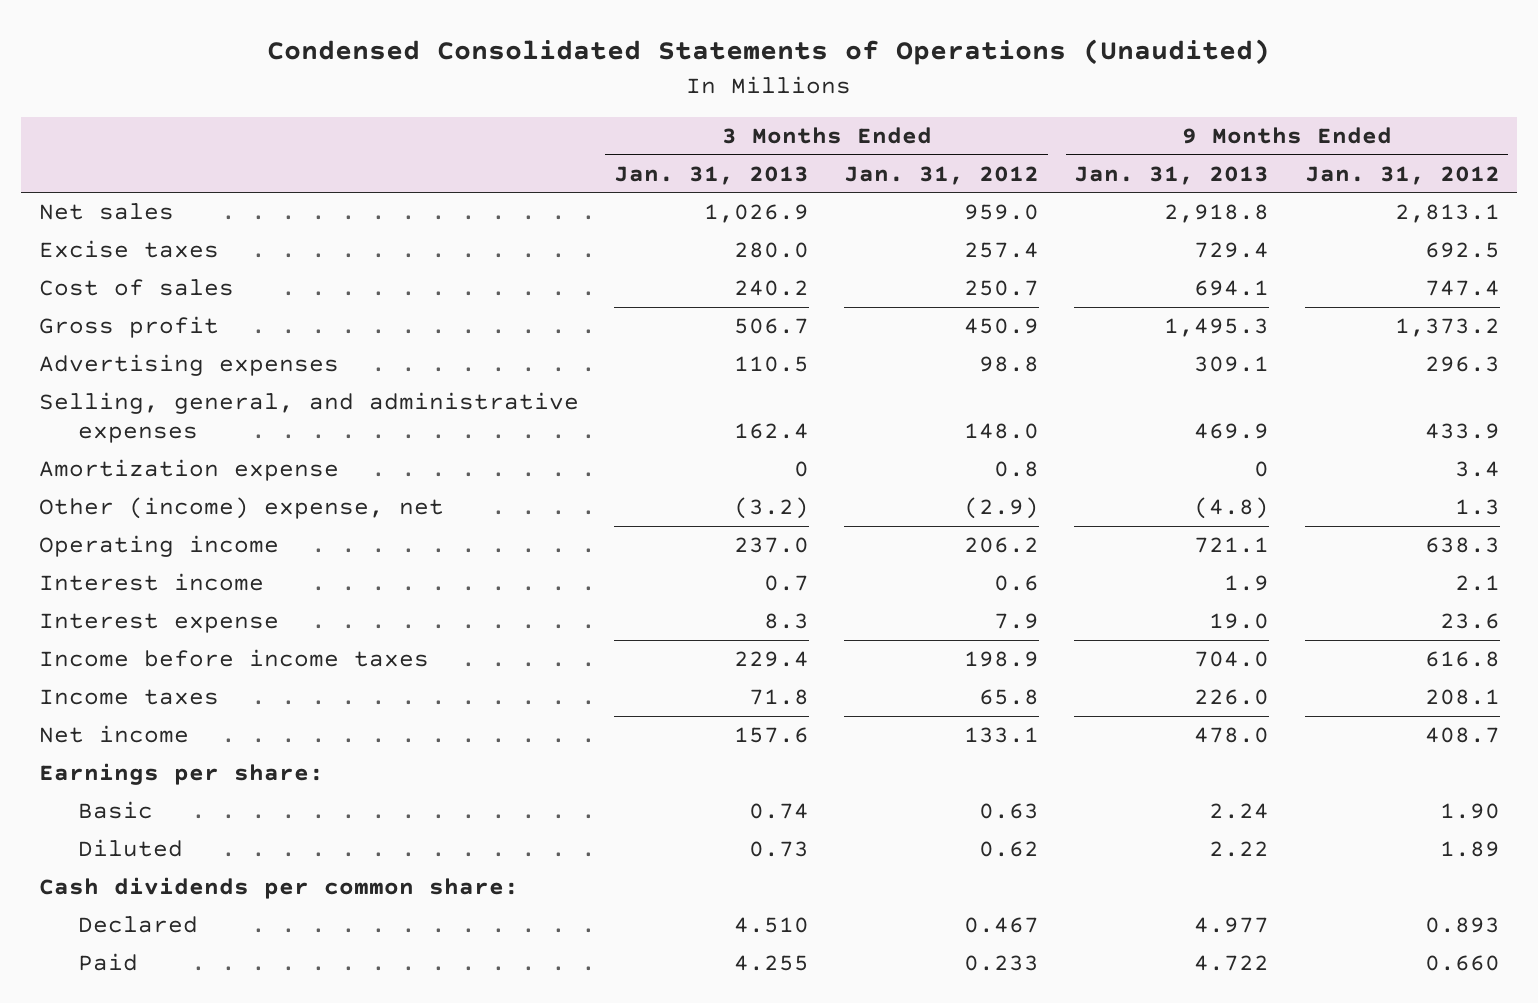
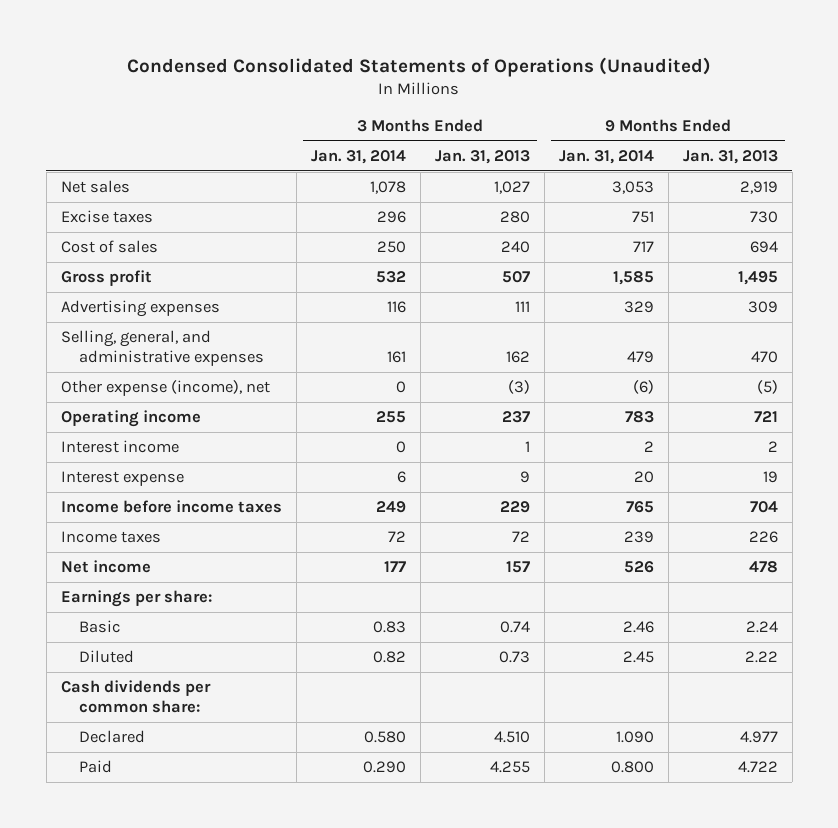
[844,165,1040,185] Jan. 31, 2012 -> none
[1304,165,1500,185] Jan. 31, 2012 -> none
none -> [310,149,406,164] Jan. 31, 2014
none -> [558,149,654,164] Jan. 31, 2014
[38,459,339,482] Amortization expense -> none
[704,204,810,224] 1,026.9 -> [493,181,530,195] 1,027
[1164,204,1270,224] 2,918.8 -> [739,181,778,195] 2,919
[734,242,810,259] 280.0 -> [499,211,530,224] 280
[1194,242,1270,259] 729.4 -> [749,211,778,224] 730
[734,280,810,297] 240.2 -> [500,241,530,254] 240
[1194,280,1270,297] 694.1 -> [749,241,778,254] 694
[734,318,810,335] 506.7 -> [501,271,530,284] 507
[1164,318,1270,338] 1,495.3 -> [737,271,778,286] 1,495
[734,356,810,373] 110.5 -> [514,301,530,313] 111
[1194,356,1270,373] 309.1 -> [747,301,778,314] 309
[734,423,810,440] 162.4 -> [505,351,530,364] 162
[1194,423,1270,440] 469.9 -> [750,351,778,364] 470
[38,497,444,520] Other (income) expense, net -> [60,380,270,397] Other expense (income), net
[734,497,810,520] (3.2) -> [507,380,530,395] (3)
[1194,497,1270,520] (4.8) -> [756,380,778,395] (5)
[734,537,810,554] 237.0 -> [501,411,530,424] 237
[1194,537,1270,554] 721.1 -> [753,411,778,423] 721
[764,575,810,592] 0.7 -> [524,441,530,453] 1
[1224,575,1270,592] 1.9 -> [767,441,778,453] 2
[764,613,810,630] 8.3 -> [519,471,530,484] 9
[1209,613,1270,630] 19.0 -> [762,471,778,484] 19
[734,651,810,668] 229.4 -> [499,501,530,514] 229
[1194,651,1270,668] 704.0 -> [749,501,778,514] 704
[749,689,810,706] 71.8 -> [511,531,530,543] 72
[1194,689,1270,706] 226.0 -> [748,531,778,544] 226
[734,727,810,744] 157.6 -> [505,561,530,574] 157
[1194,727,1270,744] 478.0 -> [748,561,778,574] 478

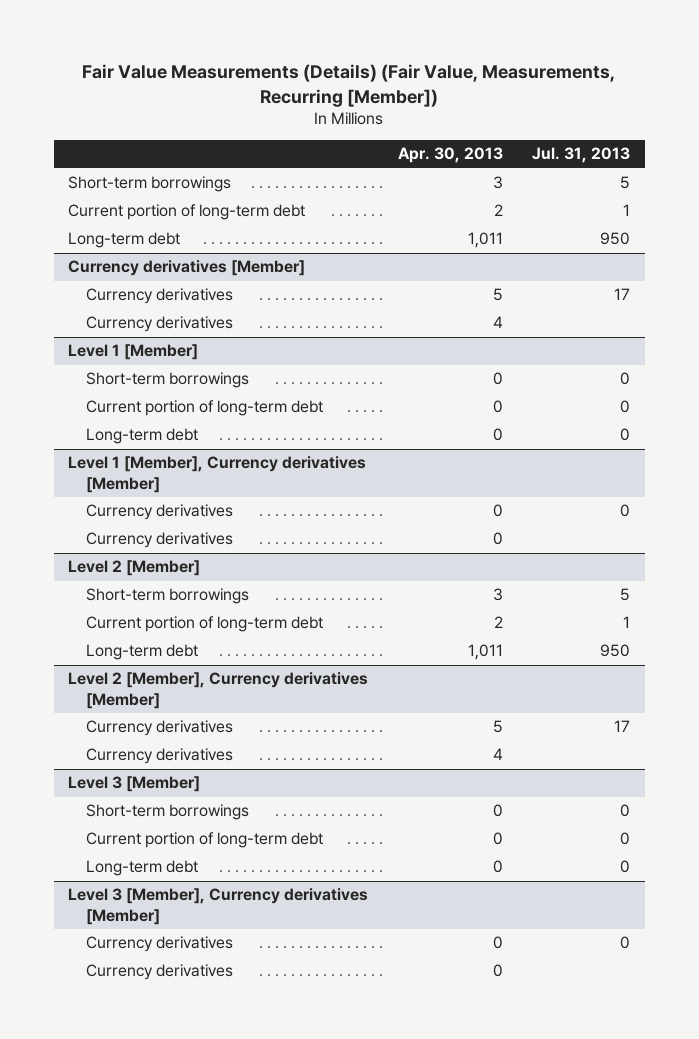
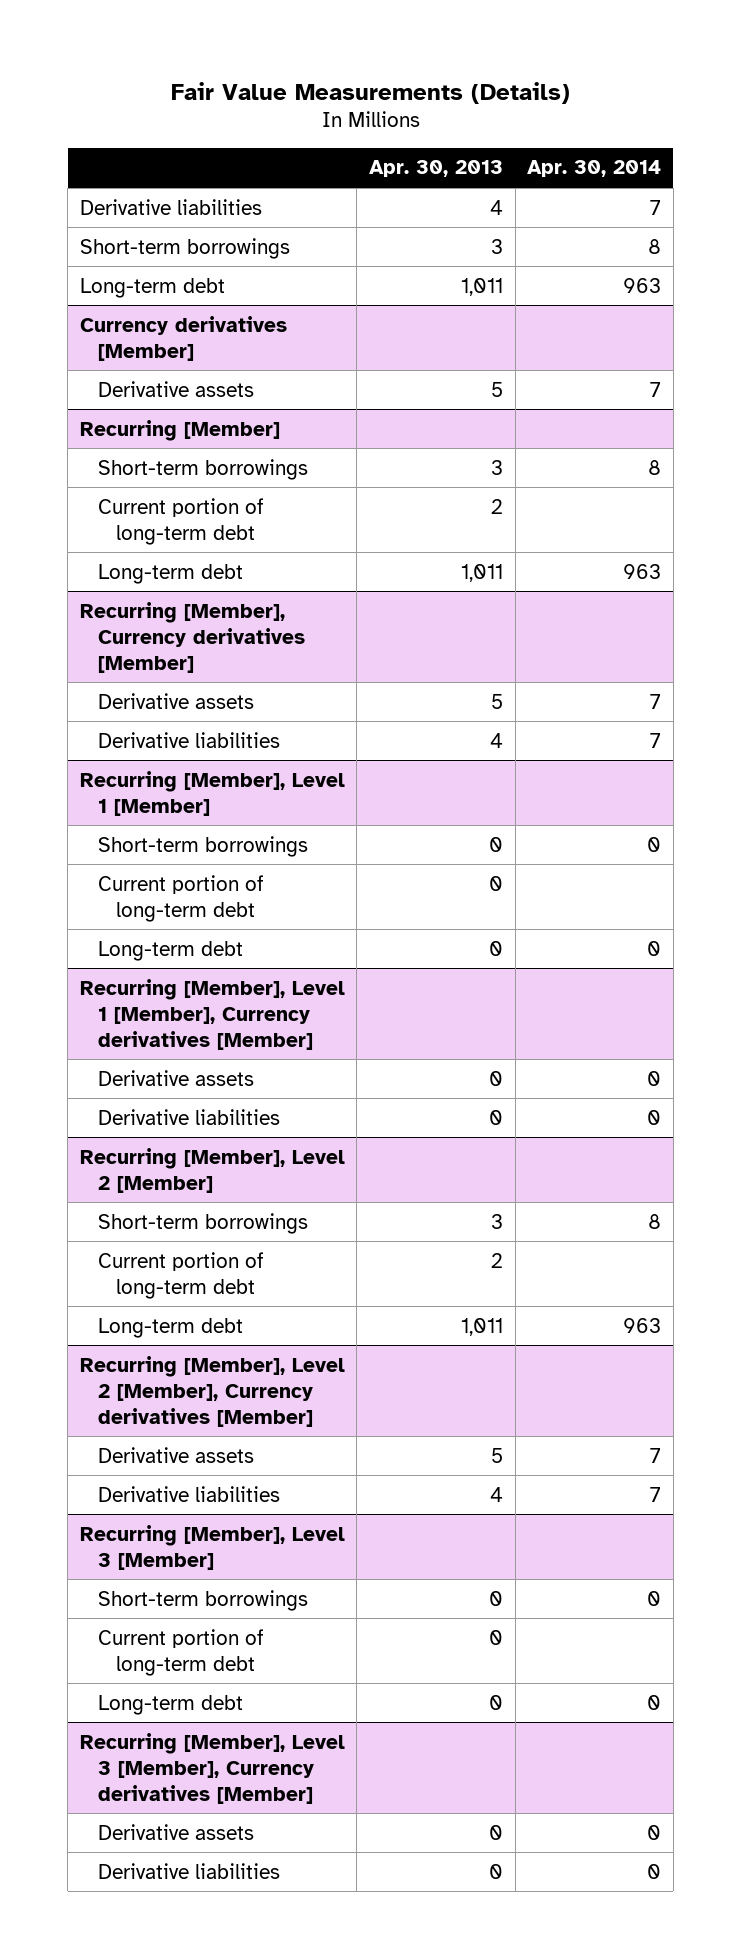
[82,64,616,107] Fair Value Measurements (Details) (Fair Value, Measurements, Recurring [Member]) -> [170,81,570,104] Fair Value Measurements (Details)
[532,147,631,164] Jul. 31, 2013 -> none
none -> [527,160,662,178] Apr. 30, 2014
none -> [79,198,262,215] Derivative liabilities
[68,204,306,221] Current portion of long-term debt -> none
[86,316,234,333] Currency derivatives -> none
[86,288,234,305] Currency derivatives -> [97,380,254,397] Derivative assets
none -> [79,419,280,441] Recurring [Member]
none -> [97,458,308,480] Short-term borrowings
none -> [97,497,264,545] Current portion of long-term debt
none -> [97,563,243,584] Long-term debt
none -> [79,601,305,673] Recurring [Member], Currency derivatives [Member]
none -> [97,692,254,709] Derivative assets
none -> [97,731,280,748] Derivative liabilities
[68,344,199,361] Level 1 [Member] -> [79,770,345,816] Recurring [Member], Level 1 [Member]
[86,532,234,549] Currency derivatives -> none
[68,456,367,493] Level 1 [Member], Currency derivatives [Member] -> [79,978,345,1050] Recurring [Member], Level 1 [Member], Currency derivatives [Member]
[86,504,234,521] Currency derivatives -> [97,1069,254,1086] Derivative assets
none -> [97,1108,280,1125] Derivative liabilities
[68,560,201,577] Level 2 [Member] -> [79,1147,345,1193] Recurring [Member], Level 2 [Member]
[86,748,234,765] Currency derivatives -> none
[68,672,369,709] Level 2 [Member], Currency derivatives [Member] -> [79,1355,345,1427] Recurring [Member], Level 2 [Member], Currency derivatives [Member]
[86,720,234,737] Currency derivatives -> [97,1446,254,1463] Derivative assets
none -> [97,1485,280,1502] Derivative liabilities
[68,776,201,793] Level 3 [Member] -> [79,1524,345,1570] Recurring [Member], Level 3 [Member]
[86,964,234,981] Currency derivatives -> none
[68,888,369,925] Level 3 [Member], Currency derivatives [Member] -> [79,1732,345,1804] Recurring [Member], Level 3 [Member], Currency derivatives [Member]
[86,936,234,953] Currency derivatives -> [97,1823,254,1840] Derivative assets
none -> [97,1862,280,1879] Derivative liabilities

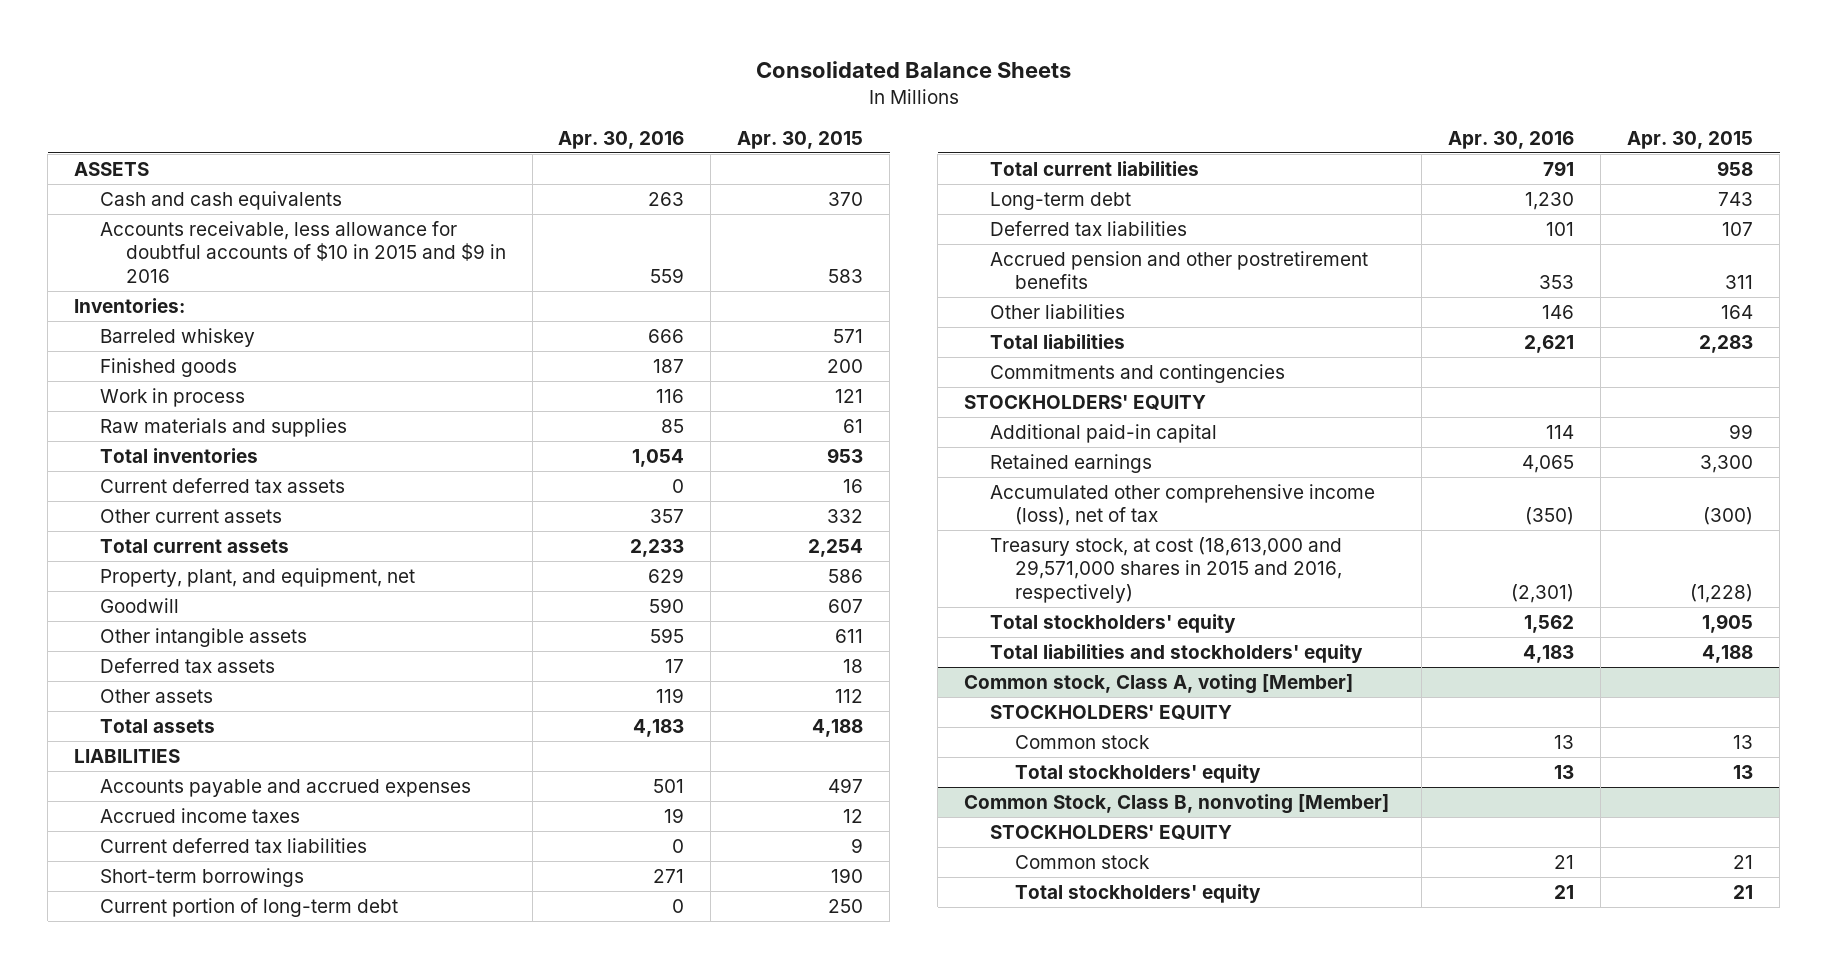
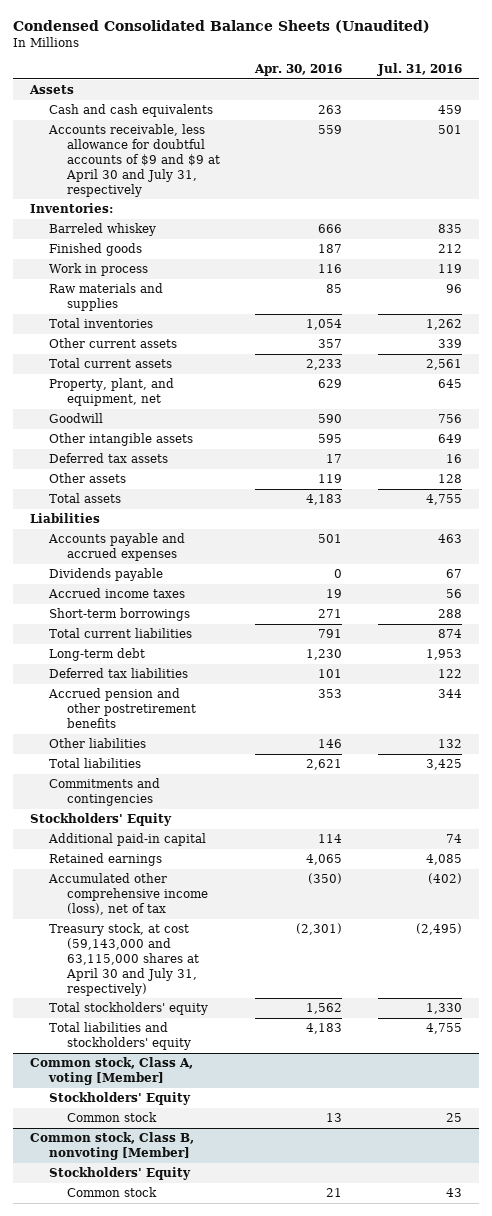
[755,60,1071,78] Consolidated Balance Sheets -> [12,20,430,34] Condensed Consolidated Balance Sheets (Unaudited)
[737,130,864,149] Apr. 30, 2015 -> none
none -> [376,63,462,77] Jul. 31, 2016
[74,161,150,176] ASSETS -> [29,85,75,95] Assets
[100,220,506,284] Accounts receivable, less allowance for doubtful accounts of $10 in 2015 and $9 in 2016 -> [47,124,221,197] Accounts receivable, less allowance for doubtful accounts of $9 and $9 at April 30 and July 31, respectively
[100,477,346,493] Current deferred tax assets -> none
[74,748,181,763] LIABILITIES -> [30,513,101,524] Liabilities
none -> [48,568,163,582] Dividends payable
[100,837,368,853] Current deferred tax liabilities -> none
[100,897,399,917] Current portion of long-term debt -> none
[964,394,1207,410] STOCKHOLDERS' EQUITY -> [30,813,173,827] Stockholders' Equity
[989,536,1343,604] Treasury stock, at cost (18,613,000 and 29,571,000 shares in 2015 and 2016, respectively) -> [48,923,200,996] Treasury stock, at cost (59,143,000 and 63,115,000 shares at April 30 and July 31, respectively)
[989,704,1232,720] STOCKHOLDERS' EQUITY -> [48,1092,191,1106] Stockholders' Equity
[1015,763,1262,783] Total stockholders' equity -> none
[964,793,1390,814] Common Stock, Class B, nonvoting [Member] -> [30,1132,195,1161] Common stock, Class B, nonvoting [Member]
[989,824,1232,840] STOCKHOLDERS' EQUITY -> [48,1167,191,1181] Stockholders' Equity
[1015,883,1262,903] Total stockholders' equity -> none

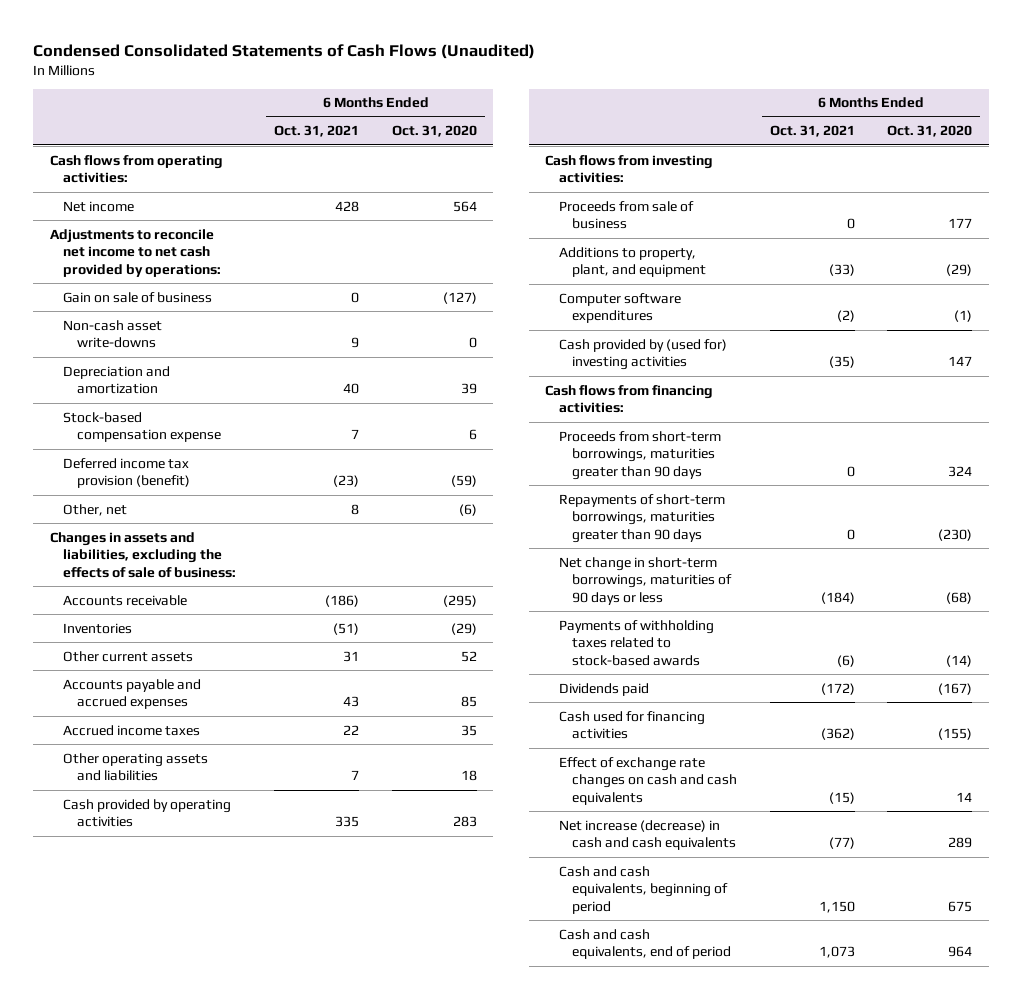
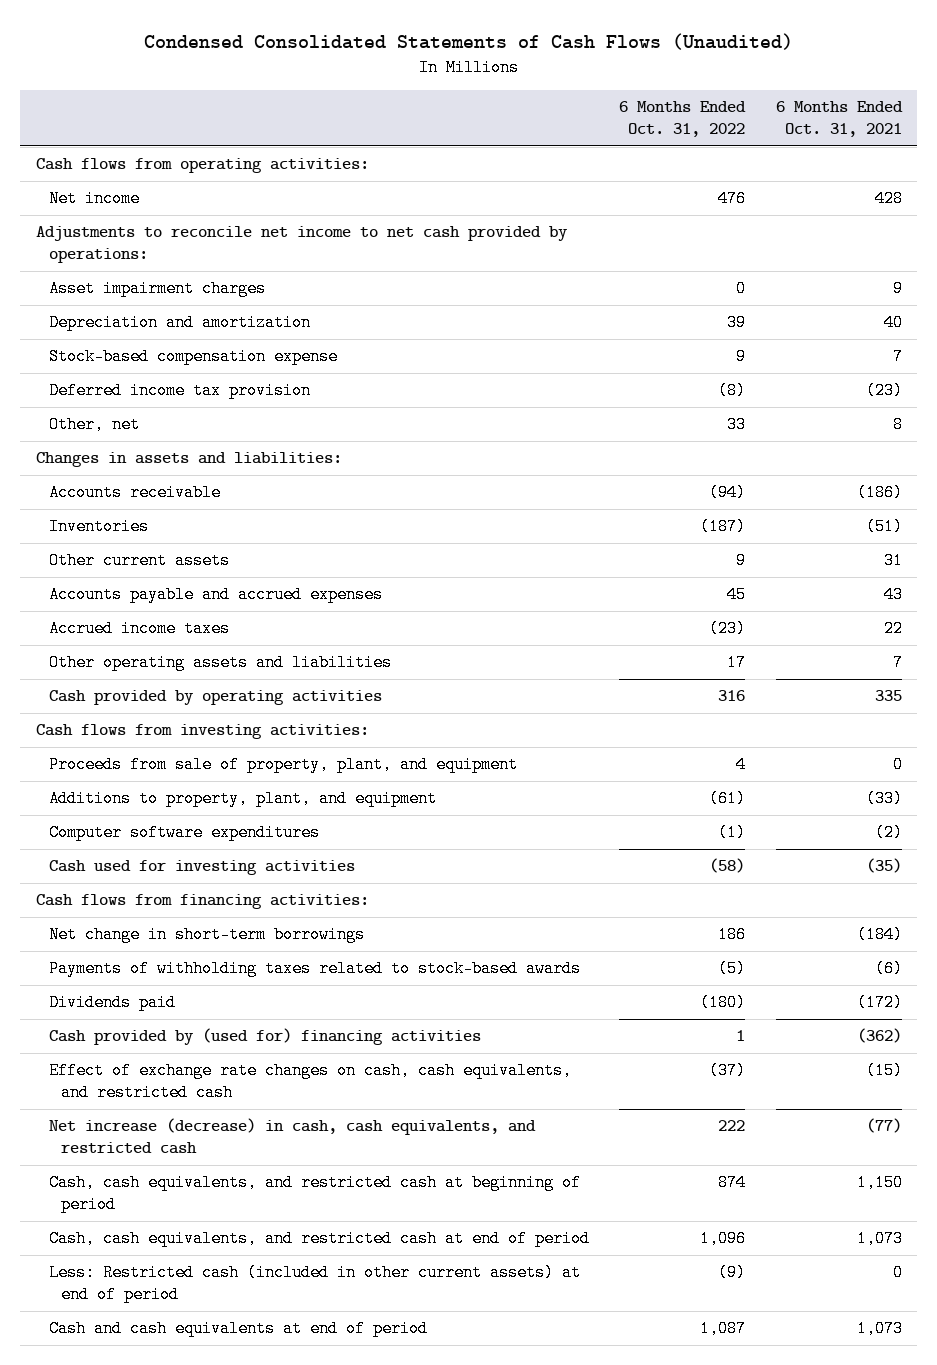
[392,125,478,138] Oct. 31, 2020 -> none
none -> [619,101,747,138] 6 Months Ended Oct. 31, 2022
[63,291,213,303] Gain on sale of business -> none
[63,319,163,349] Non-cash asset write-downs -> [48,280,266,298] Asset impairment charges
[63,457,190,489] Deferred income tax provision (benefit) -> [48,382,311,400] Deferred income tax provision
[49,531,237,579] Changes in assets and liabilities, excluding the effects of sale of business: -> [35,452,342,468] Changes in assets and liabilities:
[558,200,694,230] Proceeds from sale of business -> none
none -> [48,756,518,774] Proceeds from sale of property, plant, and equipment
[558,338,727,371] Cash provided by (used for) investing activities -> [48,860,355,876] Cash used for investing activities
[558,430,721,481] Proceeds from short-term borrowings, maturities greater than 90 days -> none
[558,493,725,544] Repayments of short-term borrowings, maturities greater than 90 days -> none
[558,556,733,606] Net change in short-term borrowings, maturities of 90 days or less -> [48,926,365,944] Net change in short-term borrowings
[558,710,705,740] Cash used for financing activities -> [48,1028,481,1046] Cash provided by (used for) financing activities
[558,756,738,806] Effect of exchange rate changes on cash and cash equivalents -> [48,1062,572,1102] Effect of exchange rate changes on cash, cash equivalents, and restricted cash
[558,819,737,851] Net increase (decrease) in cash and cash equivalents -> [48,1118,536,1155] Net increase (decrease) in cash, cash equivalents, and restricted cash
[558,865,729,915] Cash and cash equivalents, beginning of period -> [48,1174,581,1214] Cash, cash equivalents, and restricted cash at beginning of period
[558,928,732,960] Cash and cash equivalents, end of period -> [48,1230,590,1248] Cash, cash equivalents, and restricted cash at end of period
none -> [48,1264,581,1304] Less: Restricted cash (included in other current assets) at end of period
none -> [48,1320,428,1338] Cash and cash equivalents at end of period

